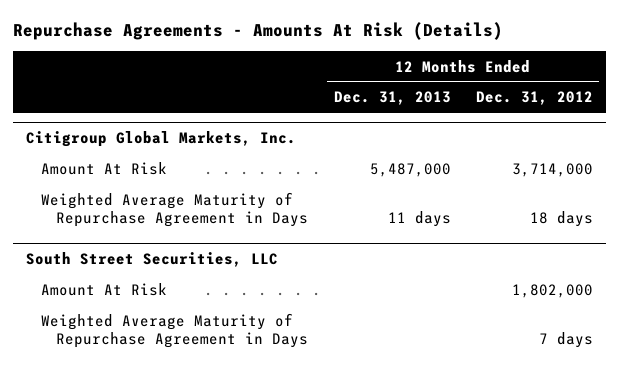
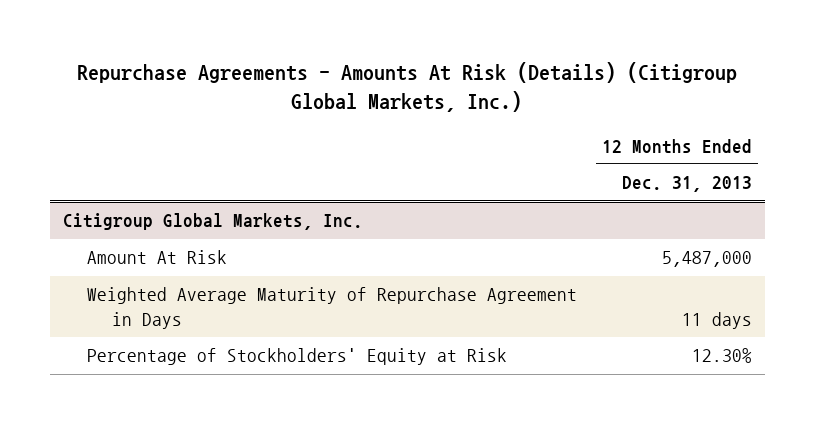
[13,22,504,41] Repurchase Agreements - Amounts At Risk (Details) -> [77,62,738,113] Repurchase Agreements - Amounts At Risk (Details) (Citigroup Global Markets, Inc.)
[476,91,594,106] Dec. 31, 2012 -> none
[26,251,279,267] South Street Securities, LLC -> none
[41,282,168,296] Amount At Risk -> none
[41,312,308,349] Weighted Average Maturity of Repurchase Agreement in Days -> none
none -> [87,348,508,366] Percentage of Stockholders' Equity at Risk

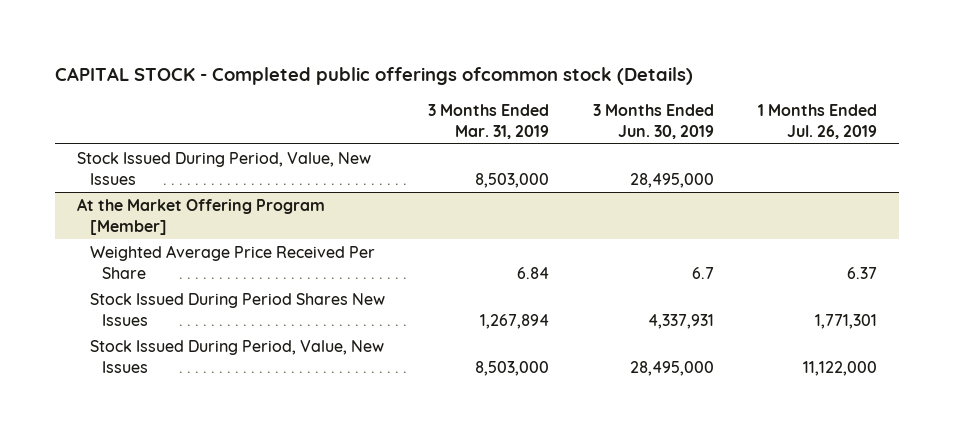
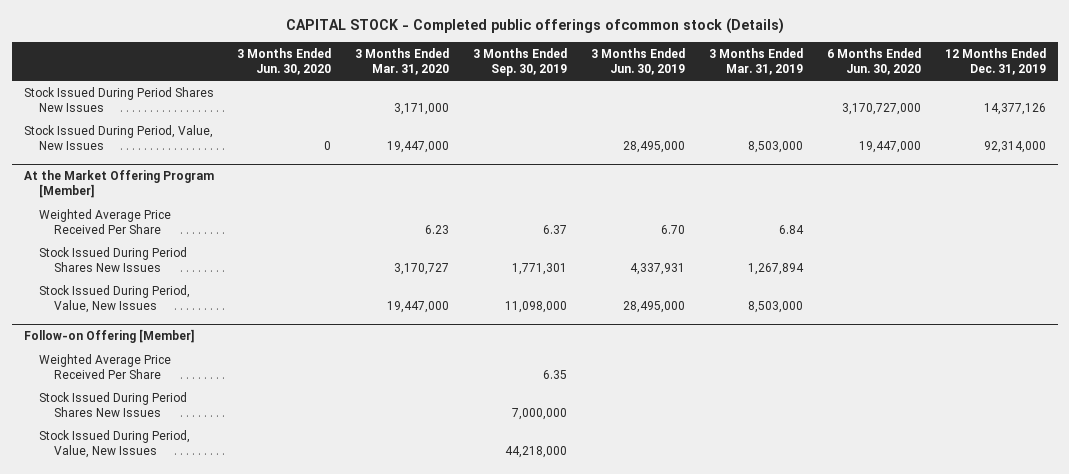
[757,103,877,139] 1 Months Ended Jul. 26, 2019 -> none
none -> [237,47,332,76] 3 Months Ended Jun. 30, 2020
none -> [355,47,450,76] 3 Months Ended Mar. 31, 2020
none -> [473,47,568,77] 3 Months Ended Sep. 30, 2019
none -> [826,47,921,76] 6 Months Ended Jun. 30, 2020
none -> [944,47,1046,76] 12 Months Ended Dec. 31, 2019
none -> [23,86,214,112] Stock Issued During Period Shares New Issues
[692,266,715,279] 6.7 -> [661,224,686,234] 6.70
none -> [23,329,195,344] Follow-on Offering [Member]
none -> [38,353,171,379] Weighted Average Price Received Per Share
none -> [38,391,187,417] Stock Issued During Period Shares New Issues
none -> [38,429,190,458] Stock Issued During Period, Value, New Issues

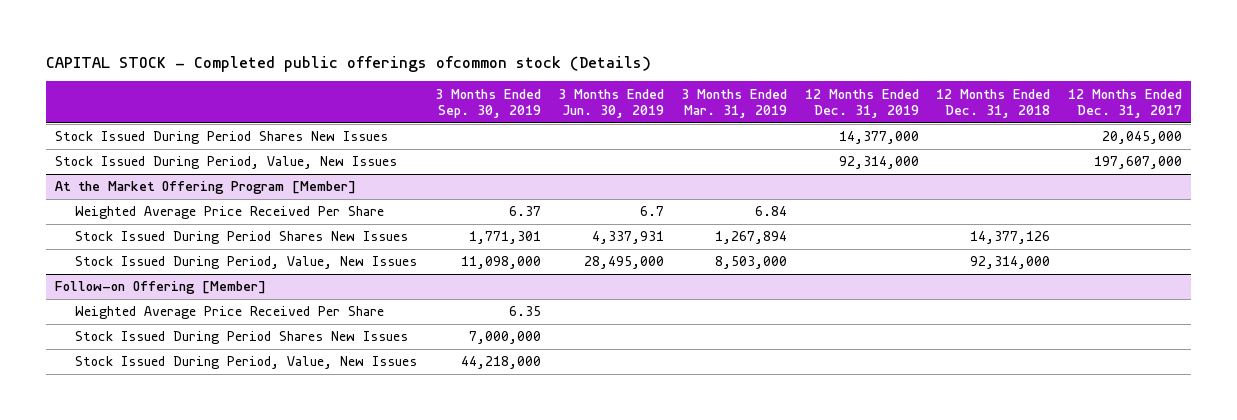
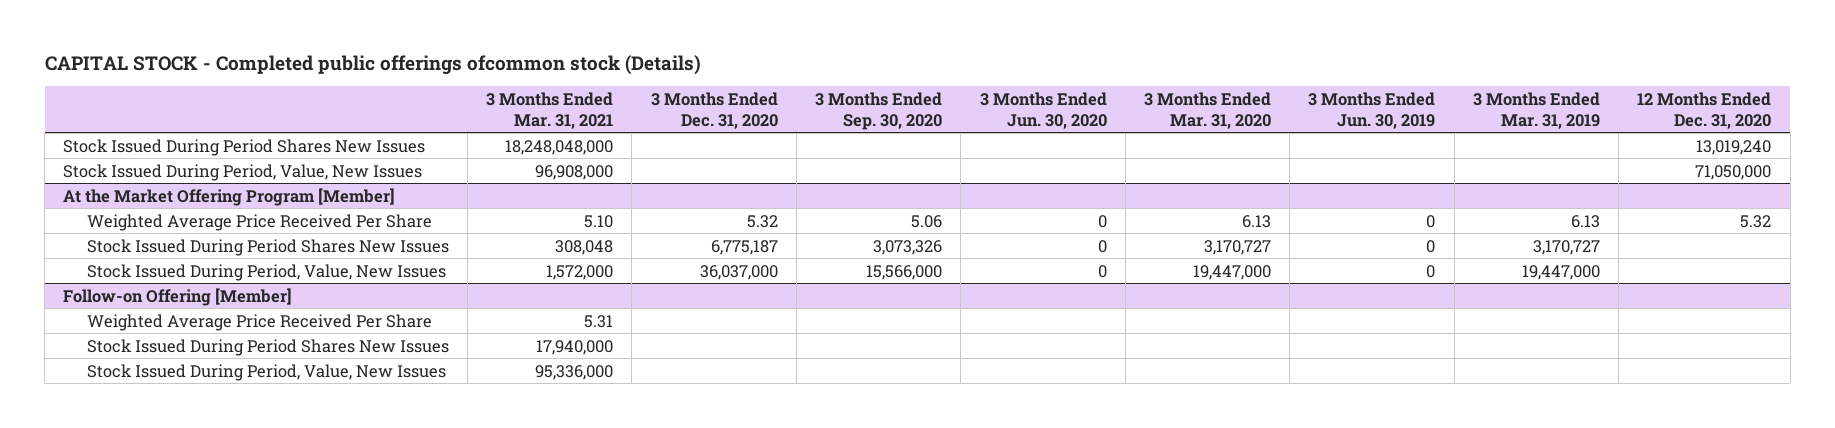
[434,88,541,118] 3 Months Ended Sep. 30, 2019 -> none
[804,88,919,118] 12 Months Ended Dec. 31, 2019 -> none
[936,88,1051,118] 12 Months Ended Dec. 31, 2018 -> none
[1067,88,1182,118] 12 Months Ended Dec. 31, 2017 -> none
none -> [486,91,614,129] 3 Months Ended Mar. 31, 2021
none -> [650,91,778,129] 3 Months Ended Dec. 31, 2020
none -> [815,91,943,130] 3 Months Ended Sep. 30, 2020
none -> [979,91,1107,129] 3 Months Ended Jun. 30, 2020
none -> [1143,91,1271,129] 3 Months Ended Mar. 31, 2020
none -> [1637,91,1772,129] 12 Months Ended Dec. 31, 2020
[640,206,665,217] 6.7 -> [1426,214,1436,228] 0
[755,206,788,217] 6.84 -> [1570,214,1600,228] 6.13
[592,231,665,245] 4,337,931 -> [1426,239,1436,253] 0
[715,231,788,245] 1,267,894 -> [1532,239,1600,255] 3,170,727
[584,256,665,270] 28,495,000 -> [1426,264,1436,278] 0
[715,256,788,270] 8,503,000 -> [1521,264,1600,280] 19,447,000

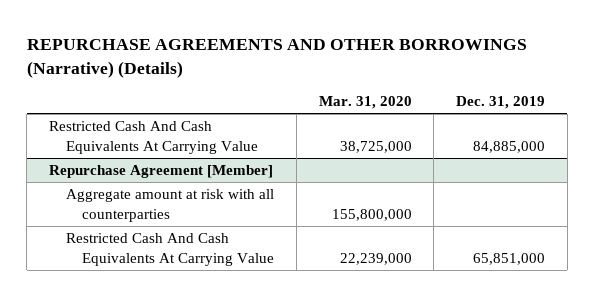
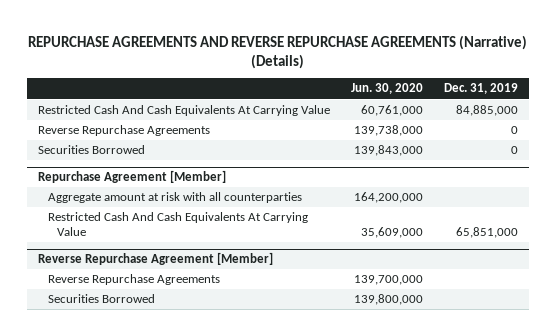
[26,39,527,78] REPURCHASE AGREEMENTS AND OTHER BORROWINGS (Narrative) (Details) -> [28,34,528,69] REPURCHASE AGREEMENTS AND REVERSE REPURCHASE AGREEMENTS (Narrative) (Details)
[318,96,412,110] Mar. 31, 2020 -> none
none -> [351,83,424,95] Jun. 30, 2020
none -> [37,125,210,137] Reverse Repurchase Agreements
none -> [37,145,145,155] Securities Borrowed
none -> [37,252,273,266] Reverse Repurchase Agreement [Member]
none -> [47,274,220,286] Reverse Repurchase Agreements
none -> [47,294,155,304] Securities Borrowed

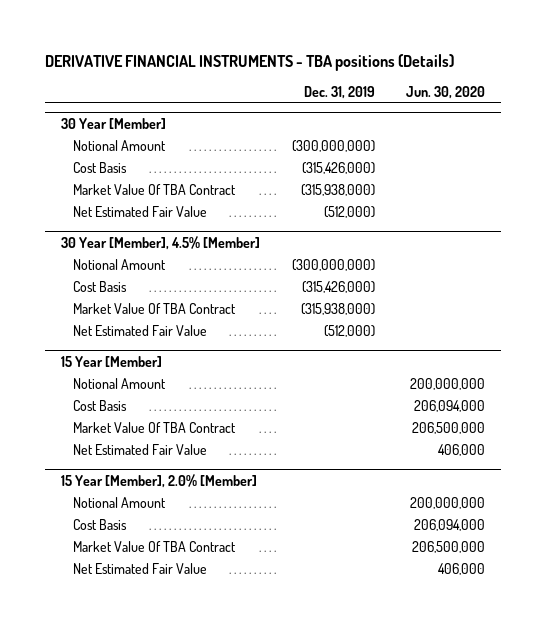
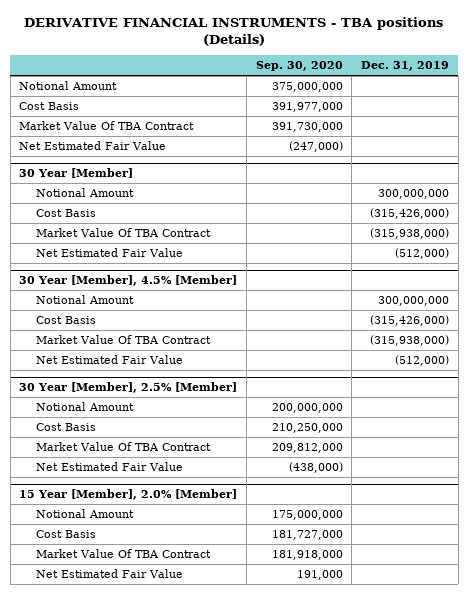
[406,85,486,99] Jun. 30, 2020 -> none
none -> [255,61,343,72] Sep. 30, 2020
none -> [19,80,118,90] Notional Amount
none -> [19,101,80,110] Cost Basis
none -> [19,120,195,130] Market Value Of TBA Contract
none -> [19,140,167,150] Net Estimated Fair Value
[291,139,375,152] (300,000,000) -> [377,188,449,199] 300,000,000
[291,258,375,271] (300,000,000) -> [377,295,449,306] 300,000,000
[61,355,163,367] 15 Year [Member] -> none
[73,377,167,389] Notional Amount -> none
[73,399,128,411] Cost Basis -> none
[73,421,237,433] Market Value Of TBA Contract -> none
[73,443,208,455] Net Estimated Fair Value -> none
none -> [19,382,238,394] 30 Year [Member], 2.5% [Member]
none -> [36,401,135,411] Notional Amount
none -> [36,422,97,431] Cost Basis
none -> [36,441,212,451] Market Value Of TBA Contract
none -> [36,461,184,471] Net Estimated Fair Value

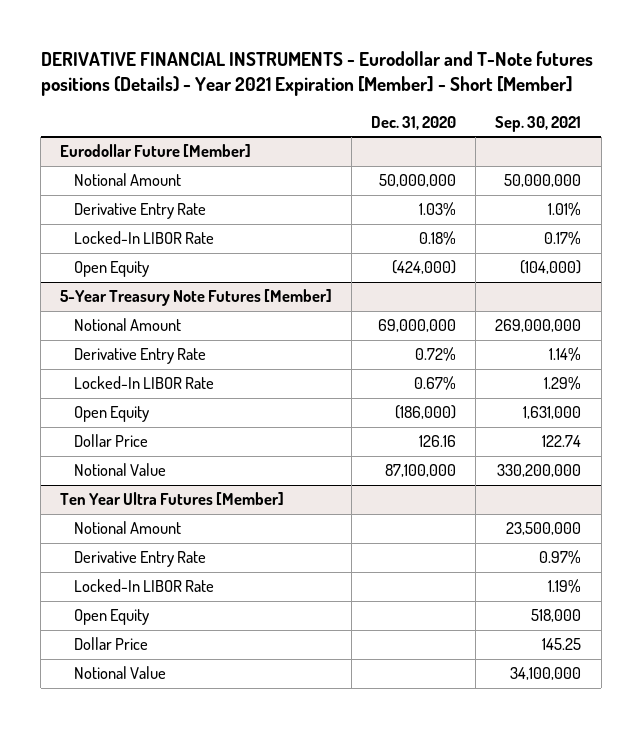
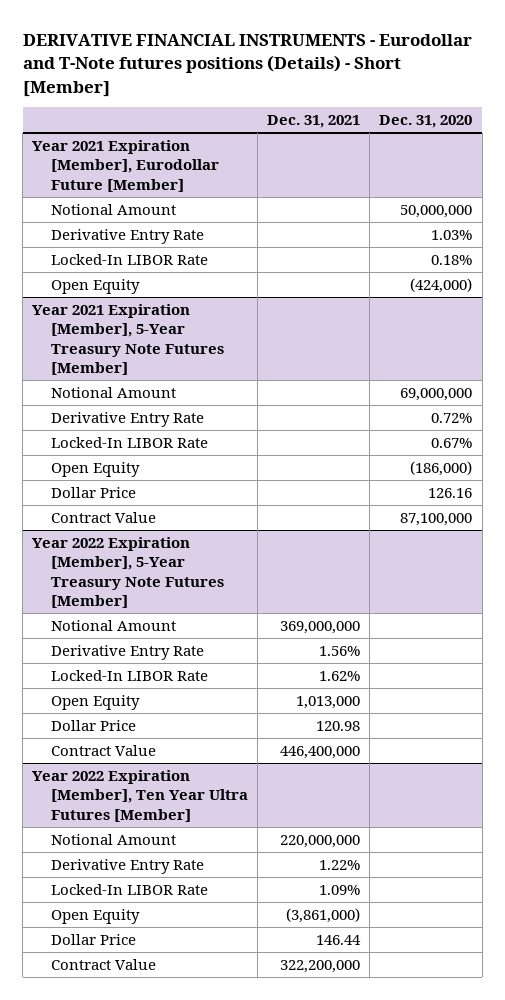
[40,50,593,97] DERIVATIVE FINANCIAL INSTRUMENTS - Eurodollar and T-Note futures positions (Details) - Year 2021 Expiration [Member] - Short [Member] -> [22,34,472,97] DERIVATIVE FINANCIAL INSTRUMENTS - Eurodollar and T-Note futures positions (Details) - Short [Member]
[495,115,582,132] Sep. 30, 2021 -> none
none -> [267,115,361,129] Dec. 31, 2021
[60,144,252,158] Eurodollar Future [Member] -> [32,139,220,192] Year 2021 Expiration [Member], Eurodollar Future [Member]
[60,289,333,307] 5-Year Treasury Note Futures [Member] -> [32,303,225,376] Year 2021 Expiration [Member], 5-Year Treasury Note Futures [Member]
[74,463,167,477] Notional Value -> [51,511,157,523] Contract Value
none -> [32,536,225,609] Year 2022 Expiration [Member], 5-Year Treasury Note Futures [Member]
none -> [51,619,177,631] Notional Amount
none -> [51,644,205,660] Derivative Entry Rate
none -> [51,669,209,681] Locked-In LIBOR Rate
none -> [51,694,141,710] Open Equity
none -> [51,719,137,731] Dollar Price
none -> [51,744,157,756] Contract Value
[60,492,285,506] Ten Year Ultra Futures [Member] -> [32,769,249,822] Year 2022 Expiration [Member], Ten Year Ultra Futures [Member]
[74,666,167,680] Notional Value -> none
none -> [51,958,157,970] Contract Value

